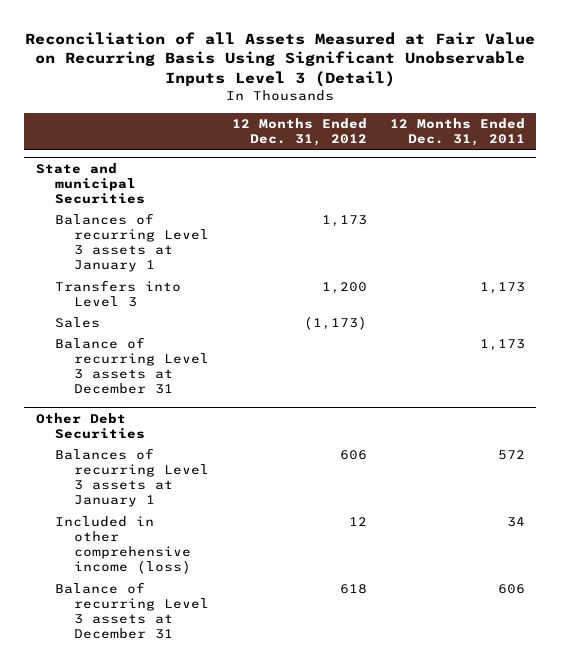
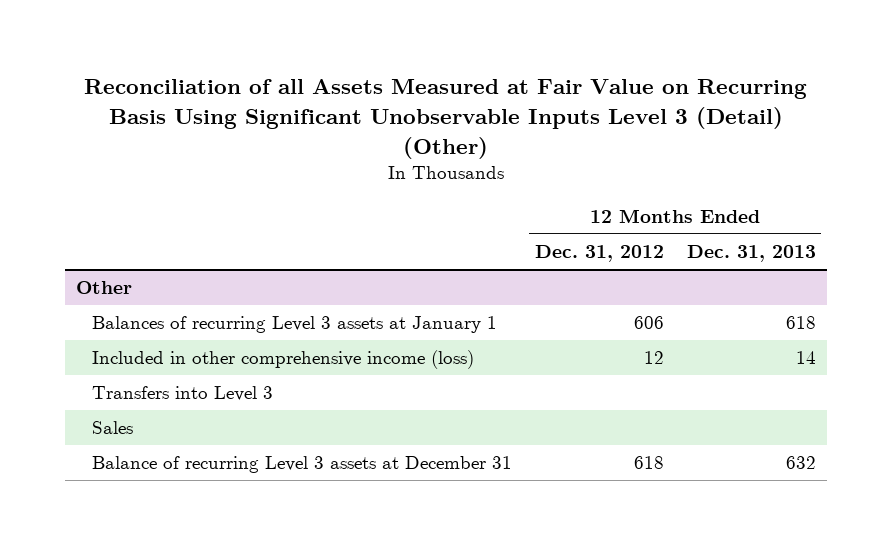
[25,31,536,88] Reconciliation of all Assets Measured at Fair Value on Recurring Basis Using Significant Unobservable Inputs Level 3 (Detail) -> [83,79,807,159] Reconciliation of all Assets Measured at Fair Value on Recurring Basis Using Significant Unobservable Inputs Level 3 (Detail) (Other)
[389,117,525,147] 12 Months Ended Dec. 31, 2011 -> none
none -> [686,245,816,263] Dec. 31, 2013
[35,162,145,204] State and municipal Securities -> none
[54,213,209,273] Balances of recurring Level 3 assets at January 1 -> none
[54,280,181,308] Transfers into Level 3 -> none
[54,317,100,329] Sales -> none
[54,337,209,395] Balance of recurring Level 3 assets at December 31 -> none
[35,412,145,439] Other Debt Securities -> none
none -> [76,281,133,295] Other
none -> [91,386,273,402] Transfers into Level 3
none -> [91,421,133,435] Sales

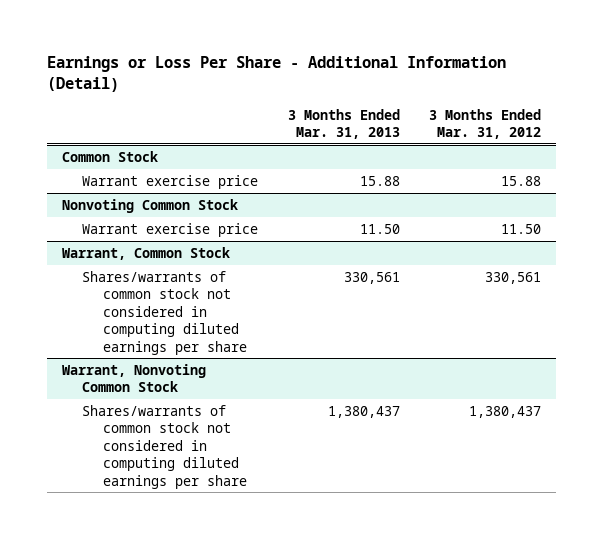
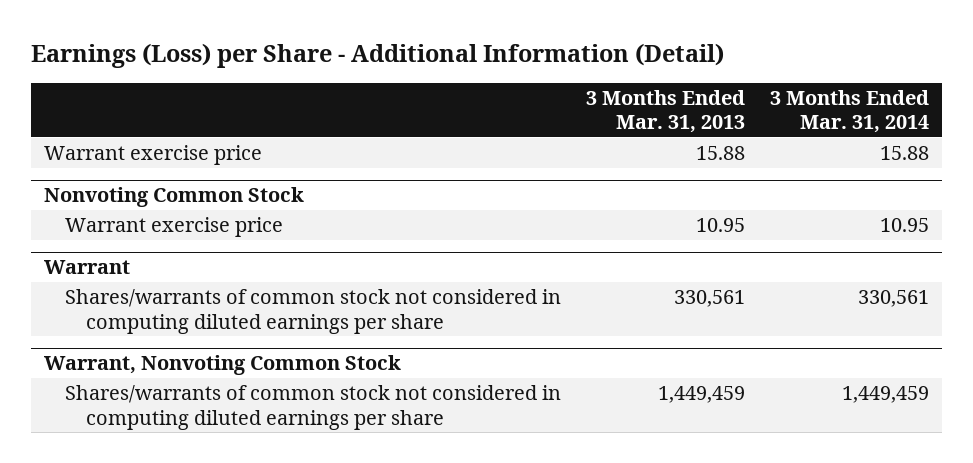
[47,56,507,93] Earnings or Loss Per Share - Additional Information (Detail) -> [30,43,724,69] Earnings (Loss) per Share - Additional Information (Detail)
[429,108,542,140] 3 Months Ended Mar. 31, 2012 -> none
none -> [770,89,930,134] 3 Months Ended Mar. 31, 2014
[62,150,159,162] Common Stock -> none
[62,246,231,260] Warrant, Common Stock -> none
[359,223,400,234] 11.50 -> [695,218,745,233] 10.95
none -> [43,260,130,275] Warrant
[327,405,400,418] 1,380,437 -> [657,386,745,404] 1,449,459

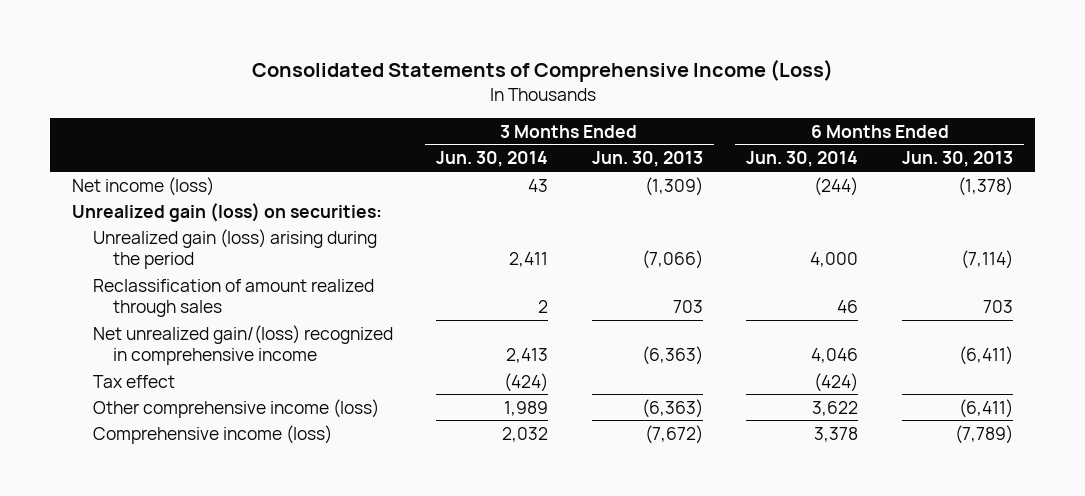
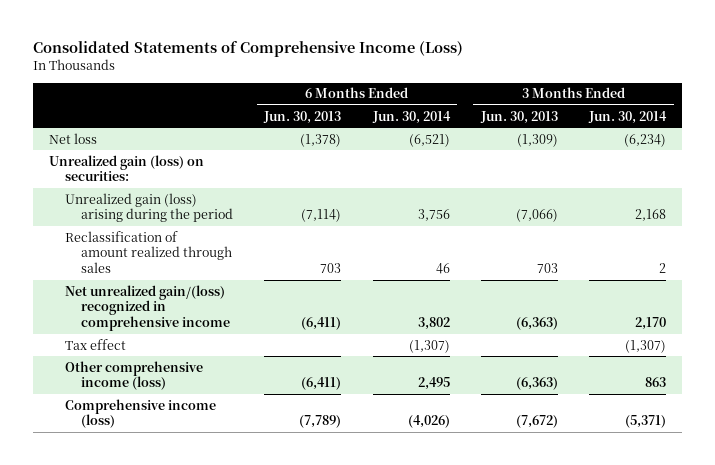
[72,176,215,196] Net income (loss) -> [49,132,98,144] Net loss
[528,178,549,192] 43 -> [624,133,667,147] (6,234)
[814,176,859,196] (244) -> [408,133,450,147] (6,521)
[509,251,549,267] 2,411 -> [635,209,667,222] 2,168
[810,251,859,267] 4,000 -> [417,209,450,222] 3,756
[506,347,549,363] 2,413 -> [635,316,667,330] 2,170
[811,347,859,363] 4,046 -> [417,316,450,330] 3,802
[504,372,549,392] (424) -> [625,339,667,353] (1,307)
[814,372,859,392] (424) -> [408,339,450,353] (1,307)
[504,400,549,416] 1,989 -> [645,377,667,388] 863
[812,400,859,416] 3,622 -> [417,377,450,391] 2,495
[502,426,549,442] 2,032 -> [625,415,667,429] (5,371)
[814,426,859,442] 3,378 -> [407,415,450,429] (4,026)

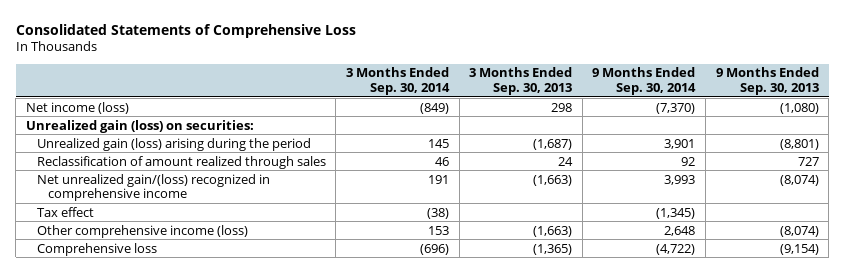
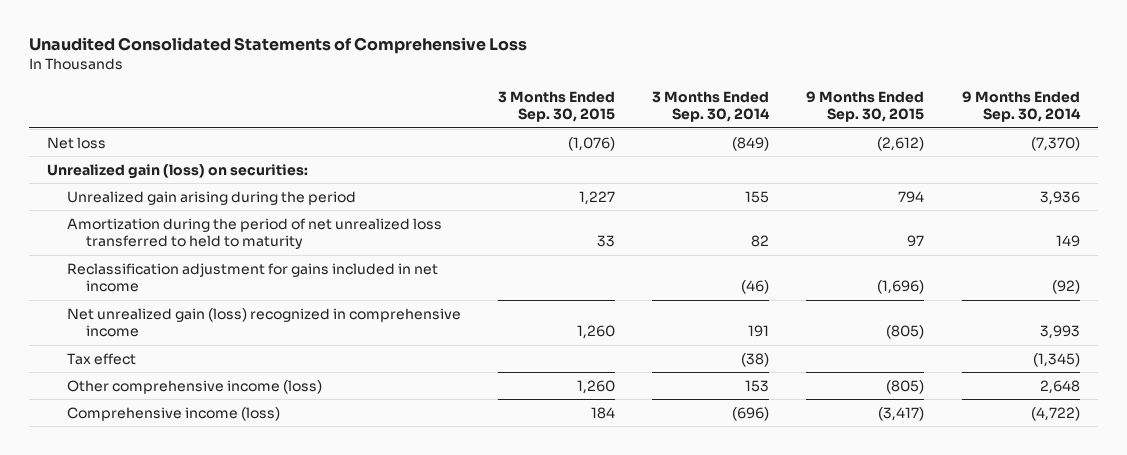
[15,23,356,38] Consolidated Statements of Comprehensive Loss -> [28,37,527,55] Unaudited Consolidated Statements of Comprehensive Loss
[469,67,573,95] 3 Months Ended Sep. 30, 2013 -> none
[715,67,819,95] 9 Months Ended Sep. 30, 2013 -> none
none -> [498,90,616,123] 3 Months Ended Sep. 30, 2015
none -> [806,90,925,123] 9 Months Ended Sep. 30, 2015
[25,101,129,114] Net income (loss) -> [47,136,107,149] Net loss
[36,155,326,169] Reclassification of amount realized through sales -> none
[36,137,311,151] Unrealized gain (loss) arising during the period -> [66,190,356,205] Unrealized gain arising during the period
[427,138,449,148] 145 -> [745,190,770,203] 155
[664,138,696,149] 3,901 -> [1039,190,1080,205] 3,936
none -> [66,217,442,250] Amortization during the period of net unrealized loss transferred to held to maturity
none -> [66,262,438,293] Reclassification adjustment for gains included in net income
[36,173,270,202] Net unrealized gain/(loss) recognized in comprehensive income -> [66,307,461,338] Net unrealized gain (loss) recognized in comprehensive income
[36,242,157,256] Comprehensive loss -> [66,406,280,421] Comprehensive income (loss)

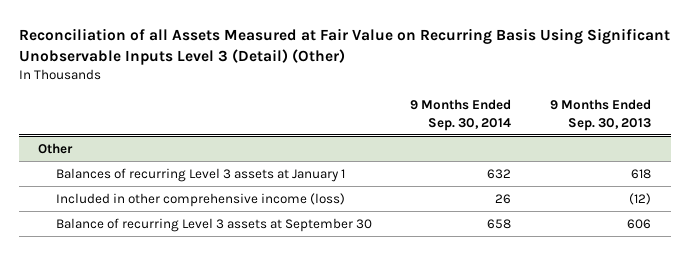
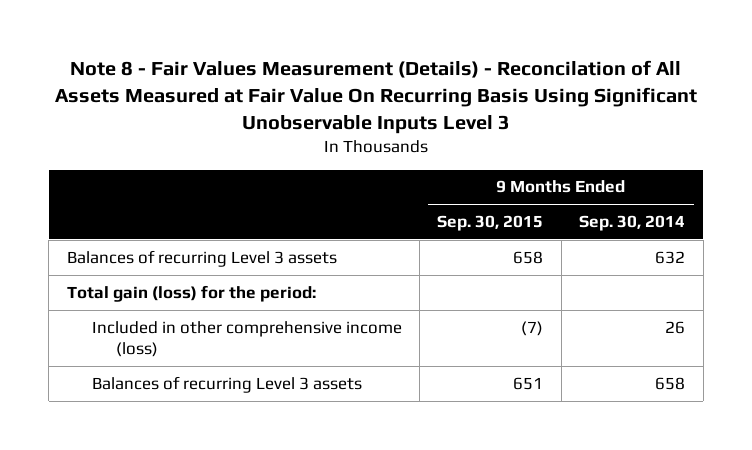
[19,28,671,66] Reconciliation of all Assets Measured at Fair Value on Recurring Basis Using Significant Unobservable Inputs Level 3 (Detail) (Other) -> [54,60,697,135] Note 8 - Fair Values Measurement (Details) - Reconcilation of All Assets Measured at Fair Value On Recurring Basis Using Significant Unobservable Inputs Level 3
[550,99,652,131] 9 Months Ended Sep. 30, 2013 -> none
none -> [437,215,544,232] Sep. 30, 2015
[38,142,74,154] Other -> none
[55,167,345,182] Balances of recurring Level 3 assets at January 1 -> [66,249,337,267] Balances of recurring Level 3 assets
none -> [66,284,316,302] Total gain (loss) for the period:
[55,217,372,232] Balance of recurring Level 3 assets at September 30 -> [91,375,362,393] Balances of recurring Level 3 assets

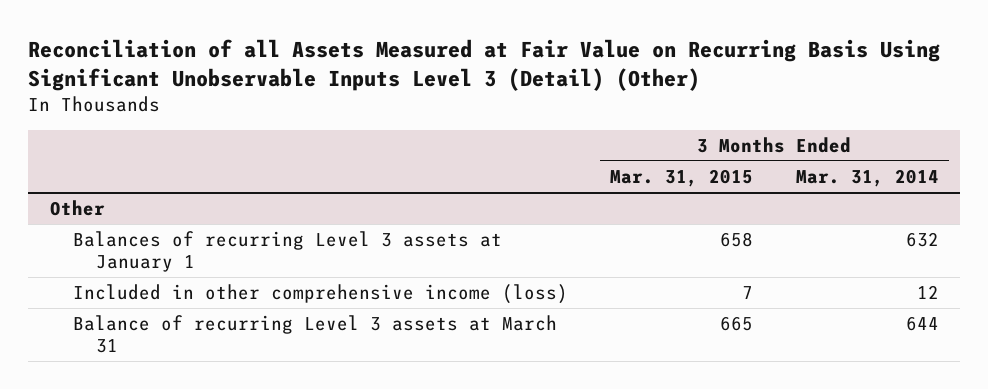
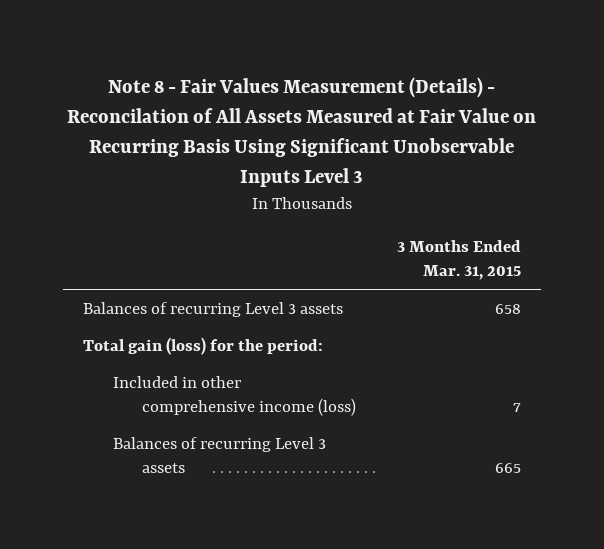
[28,39,941,92] Reconciliation of all Assets Measured at Fair Value on Recurring Basis Using Significant Unobservable Inputs Level 3 (Detail) (Other) -> [66,77,536,187] Note 8 - Fair Values Measurement (Details) - Reconcilation of All Assets Measured at Fair Value on Recurring Basis Using Significant Unobservable Inputs Level 3
[795,169,939,188] Mar. 31, 2014 -> none
[49,200,105,217] Other -> none
[72,231,502,272] Balances of recurring Level 3 assets at January 1 -> [83,301,344,317] Balances of recurring Level 3 assets
none -> [83,336,324,355] Total gain (loss) for the period:
[72,315,557,353] Balance of recurring Level 3 assets at March 31 -> [112,436,326,474] Balances of recurring Level 3 assets

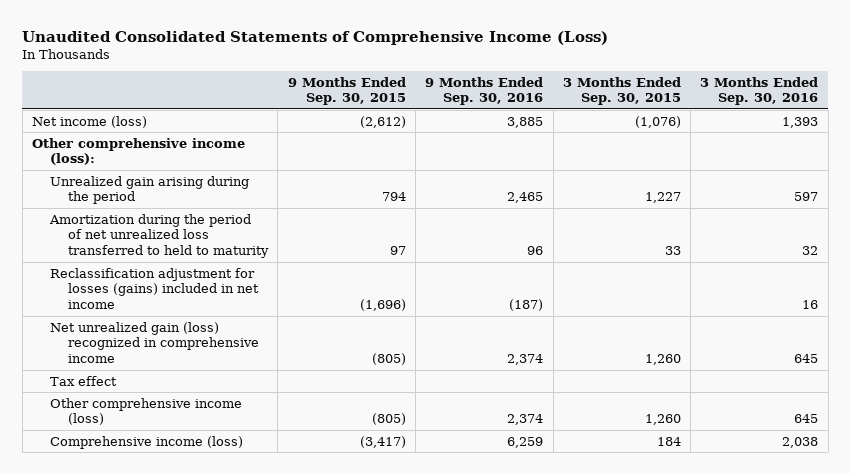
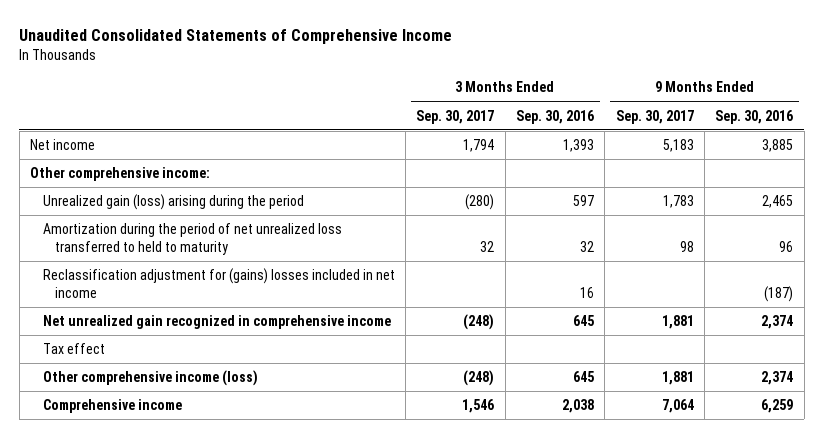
[22,30,609,45] Unaudited Consolidated Statements of Comprehensive Income (Loss) -> [19,28,453,44] Unaudited Consolidated Statements of Comprehensive Income
[287,76,406,106] 9 Months Ended Sep. 30, 2015 -> none
[562,76,681,106] 3 Months Ended Sep. 30, 2015 -> none
none -> [416,109,495,124] Sep. 30, 2017
none -> [615,109,694,124] Sep. 30, 2017
[31,115,147,128] Net income (loss) -> [30,138,96,150] Net income
[31,137,245,166] Other comprehensive income (loss): -> [30,166,211,181] Other comprehensive income:
[50,175,250,205] Unrealized gain arising during the period -> [42,193,304,210] Unrealized gain (loss) arising during the period
[50,267,260,310] Reclassification adjustment for losses (gains) included in net income -> [42,267,395,298] Reclassification adjustment for (gains) losses included in net income
[50,321,260,364] Net unrealized gain (loss) recognized in comprehensive income -> [42,314,391,329] Net unrealized gain recognized in comprehensive income
[50,435,244,449] Comprehensive income (loss) -> [42,398,182,413] Comprehensive income

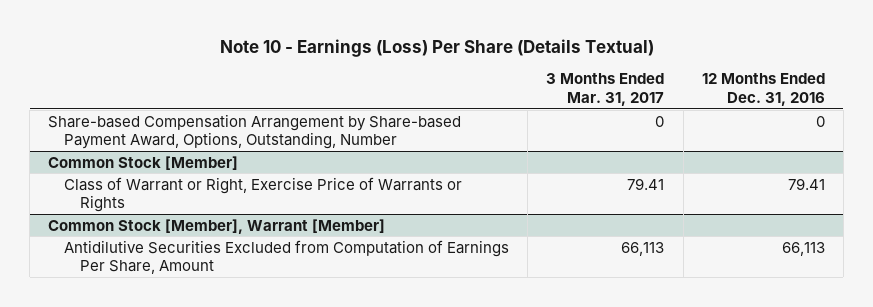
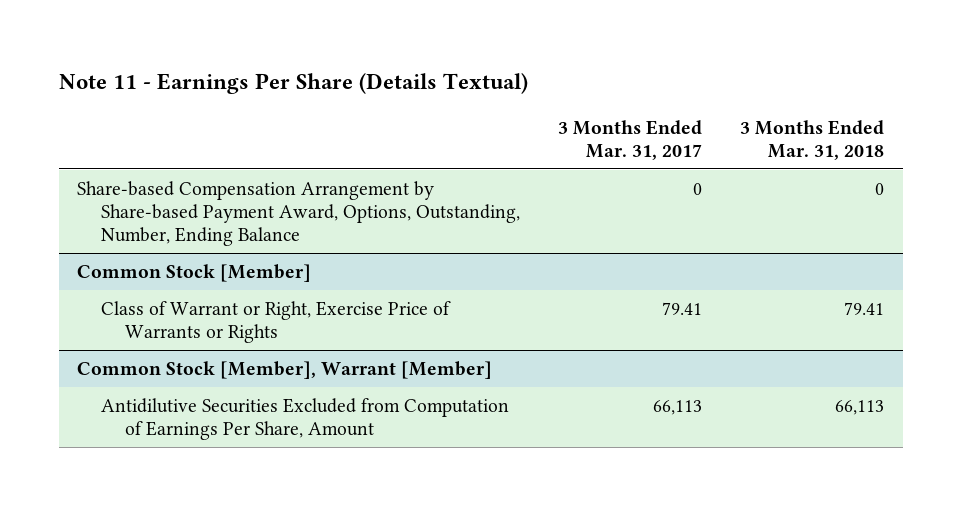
[219,38,654,57] Note 10 - Earnings (Loss) Per Share (Details Textual) -> [58,72,528,94] Note 11 - Earnings Per Share (Details Textual)
[701,73,825,106] 12 Months Ended Dec. 31, 2016 -> none
none -> [739,119,884,160] 3 Months Ended Mar. 31, 2018
[48,113,462,150] Share-based Compensation Arrangement by Share-based Payment Award, Options, Outstanding, Number -> [77,180,521,247] Share-based Compensation Arrangement by Share-based Payment Award, Options, Outstanding, Number, Ending Balance

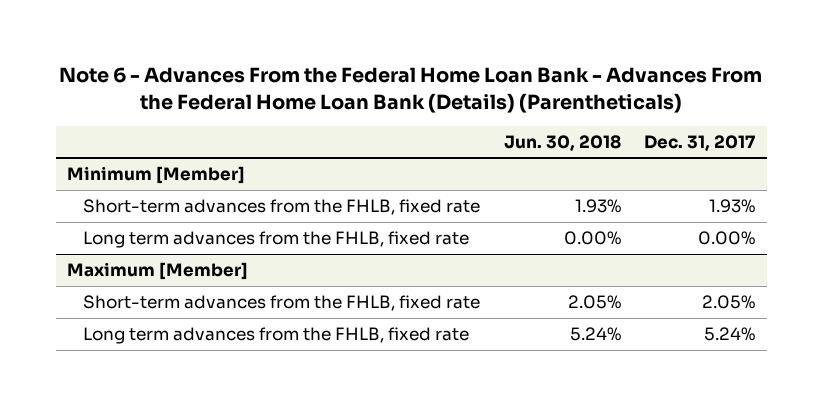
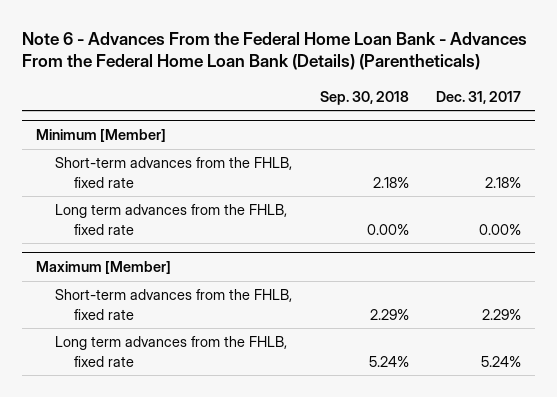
[503,134,621,151] Jun. 30, 2018 -> none
none -> [319,90,409,105] Sep. 30, 2018
[709,199,756,214] 1.93% -> [485,176,522,188] 2.18%
[702,295,756,310] 2.05% -> [482,308,522,320] 2.29%

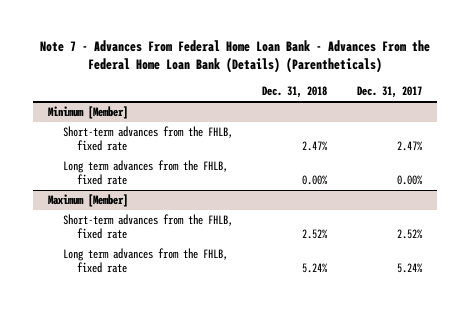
[21,31,527,71] Note 6 - Advances From the Federal Home Loan Bank - Advances From the Federal Home Loan Bank (Details) (Parentheticals) -> [40,40,431,74] Note 7 - Advances From Federal Home Loan Bank - Advances From the Federal Home Loan Bank (Details) (Parentheticals)
[319,90,409,105] Sep. 30, 2018 -> none
none -> [262,86,328,99] Dec. 31, 2018
[485,176,522,188] 2.18% -> [397,140,424,151] 2.47%
[482,308,522,320] 2.29% -> [397,228,424,239] 2.52%

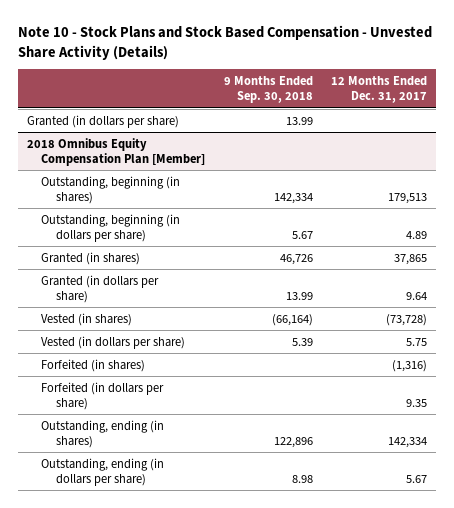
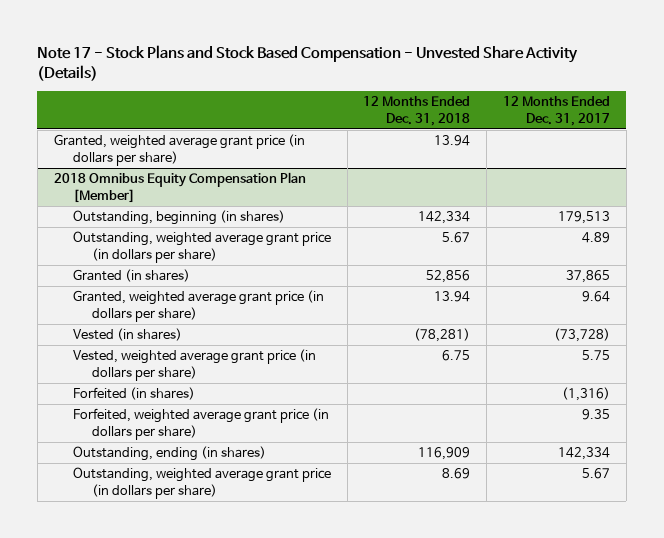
[17,25,432,60] Note 10 - Stock Plans and Stock Based Compensation - Unvested Share Activity (Details) -> [37,44,579,82] Note 17 - Stock Plans and Stock Based Compensation - Unvested Share Activity (Details)
[223,76,313,103] 9 Months Ended Sep. 30, 2018 -> none
none -> [363,96,471,126] 12 Months Ended Dec. 31, 2018
[26,114,179,128] Granted (in dollars per share) -> [53,134,305,166] Granted, weighted average grant price (in dollars per share)
[41,213,181,242] Outstanding, beginning (in dollars per share) -> [72,231,331,263] Outstanding, weighted average grant price (in dollars per share)
[41,274,160,303] Granted (in dollars per share) -> [72,290,324,322] Granted, weighted average grant price (in dollars per share)
[41,335,186,349] Vested (in dollars per share) -> [72,349,316,381] Vested, weighted average grant price (in dollars per share)
[41,381,165,410] Forfeited (in dollars per share) -> [72,408,329,440] Forfeited, weighted average grant price (in dollars per share)
[41,457,165,486] Outstanding, ending (in dollars per share) -> [72,467,331,499] Outstanding, weighted average grant price (in dollars per share)

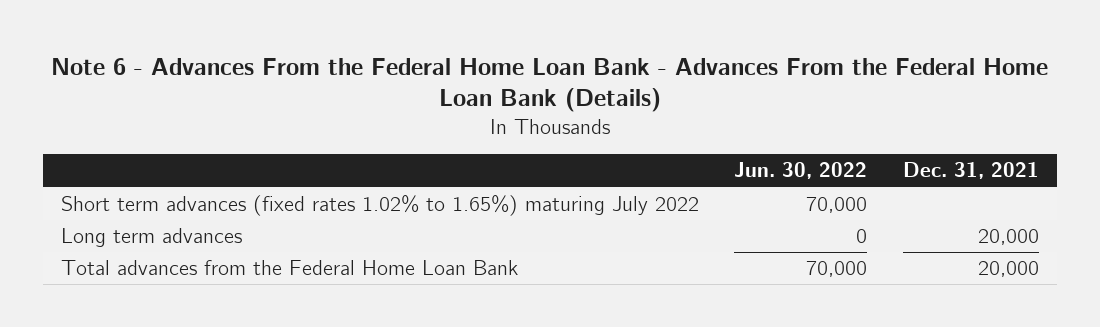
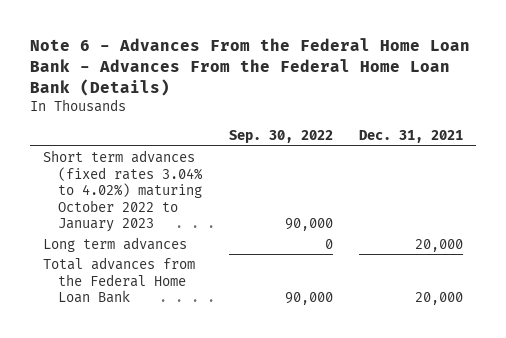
[734,162,868,180] Jun. 30, 2022 -> none
none -> [228,130,333,144] Sep. 30, 2022
[60,195,699,217] Short term advances (fixed rates 1.02% to 1.65%) maturing July 2022 -> [42,150,204,233] Short term advances (fixed rates 3.04% to 4.02%) maturing October 2022 to January 2023

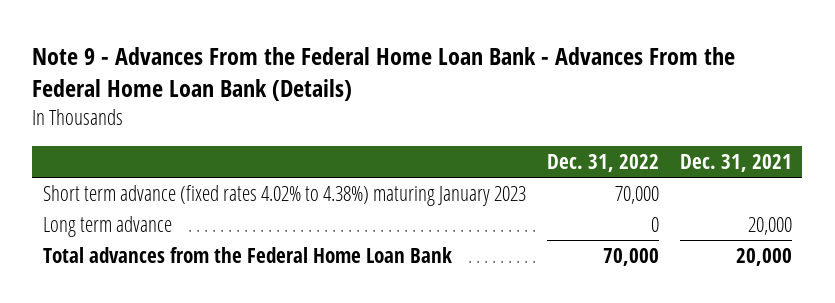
[29,37,470,97] Note 6 - Advances From the Federal Home Loan Bank - Advances From the Federal Home Loan Bank (Details) -> [32,46,736,102] Note 9 - Advances From the Federal Home Loan Bank - Advances From the Federal Home Loan Bank (Details)
[228,130,333,144] Sep. 30, 2022 -> none
none -> [546,154,659,173] Dec. 31, 2022
[42,150,204,233] Short term advances (fixed rates 3.04% to 4.02%) maturing October 2022 to January 2023 -> [42,185,526,207] Short term advance (fixed rates 4.02% to 4.38%) maturing January 2023
[42,237,187,253] Long term advances -> [42,216,172,238] Long term advance

